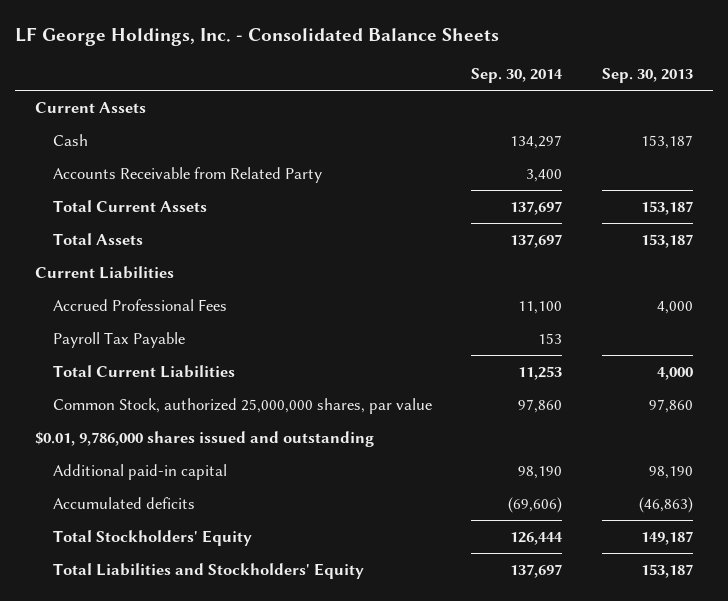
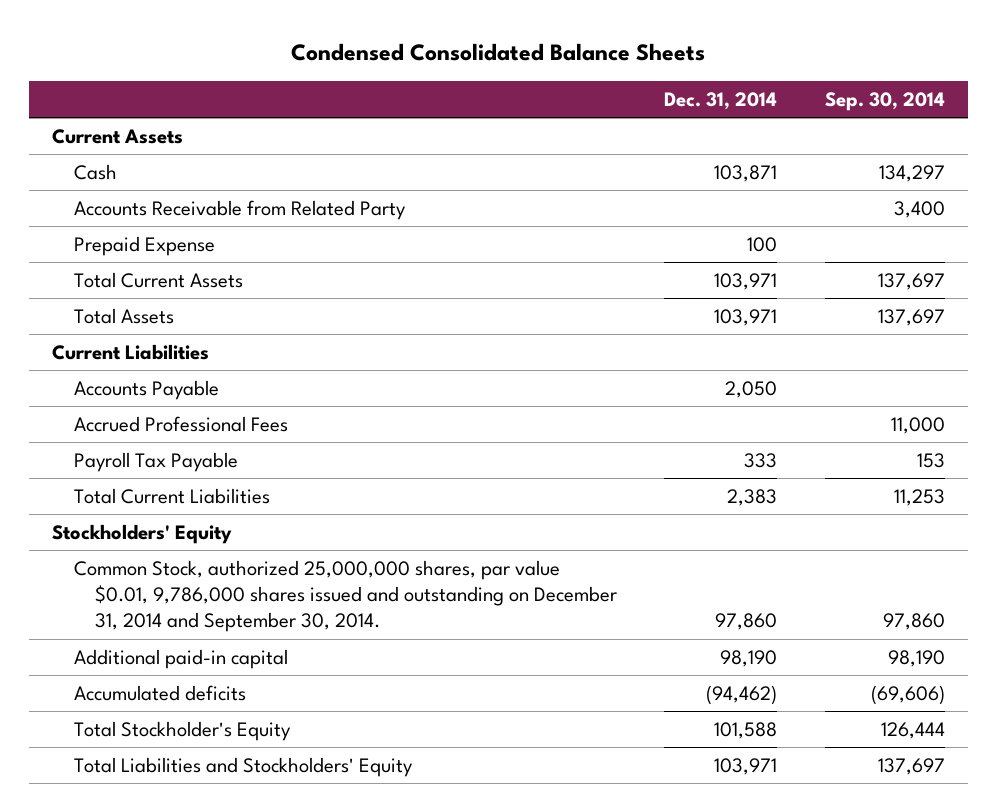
[14,26,499,46] LF George Holdings, Inc. - Consolidated Balance Sheets -> [291,43,706,62] Condensed Consolidated Balance Sheets
[601,68,693,84] Sep. 30, 2013 -> none
none -> [664,91,778,110] Dec. 31, 2014
none -> [73,235,215,256] Prepaid Expense
none -> [73,379,219,400] Accounts Payable
[518,301,563,315] 11,100 -> [890,416,945,434] 11,000
[34,431,374,448] $0.01, 9,786,000 shares issued and outstanding -> none
none -> [52,523,233,544] Stockholders' Equity
[52,398,432,415] Common Stock, authorized 25,000,000 shares, par value -> [73,559,618,633] Common Stock, authorized 25,000,000 shares, par value $0.01, 9,786,000 shares issued and outstanding on December 31, 2014 and September 30, 2014.
[52,530,252,547] Total Stockholders' Equity -> [73,720,291,741] Total Stockholder's Equity

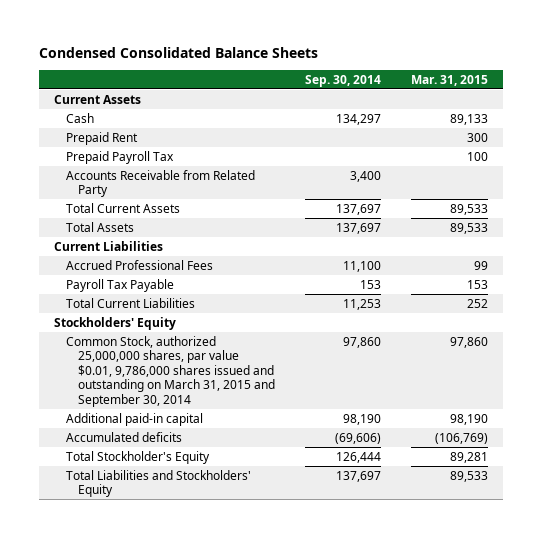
[664,91,778,110] Dec. 31, 2014 -> none
none -> [410,74,488,86] Mar. 31, 2015
none -> [65,131,138,145] Prepaid Rent
none -> [65,150,174,164] Prepaid Payroll Tax
[73,235,215,256] Prepaid Expense -> none
[73,379,219,400] Accounts Payable -> none
[890,416,945,434] 11,000 -> [342,260,381,272] 11,100
[73,559,618,633] Common Stock, authorized 25,000,000 shares, par value $0.01, 9,786,000 shares issued and outstanding on December 31, 2014 and September 30, 2014. -> [65,335,275,408] Common Stock, authorized 25,000,000 shares, par value $0.01, 9,786,000 shares issued and outstanding on March 31, 2015 and September 30, 2014

